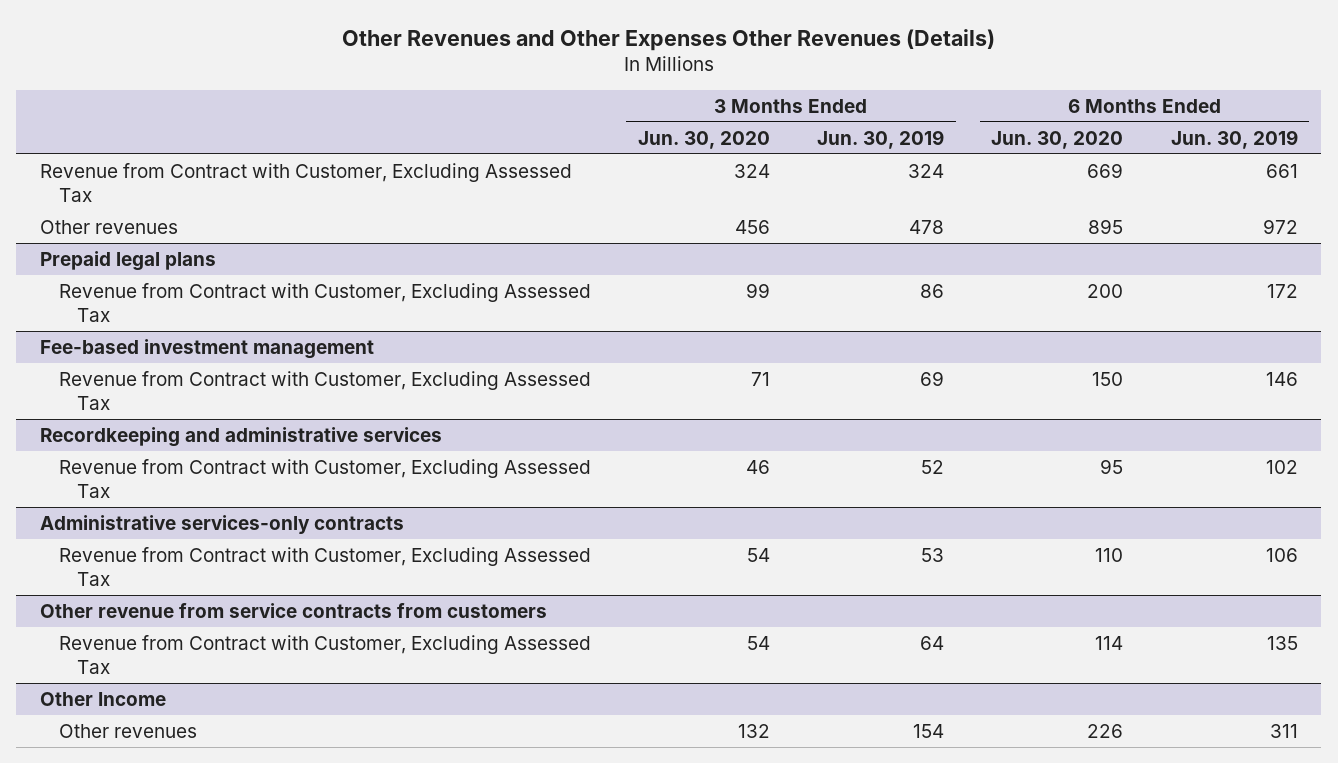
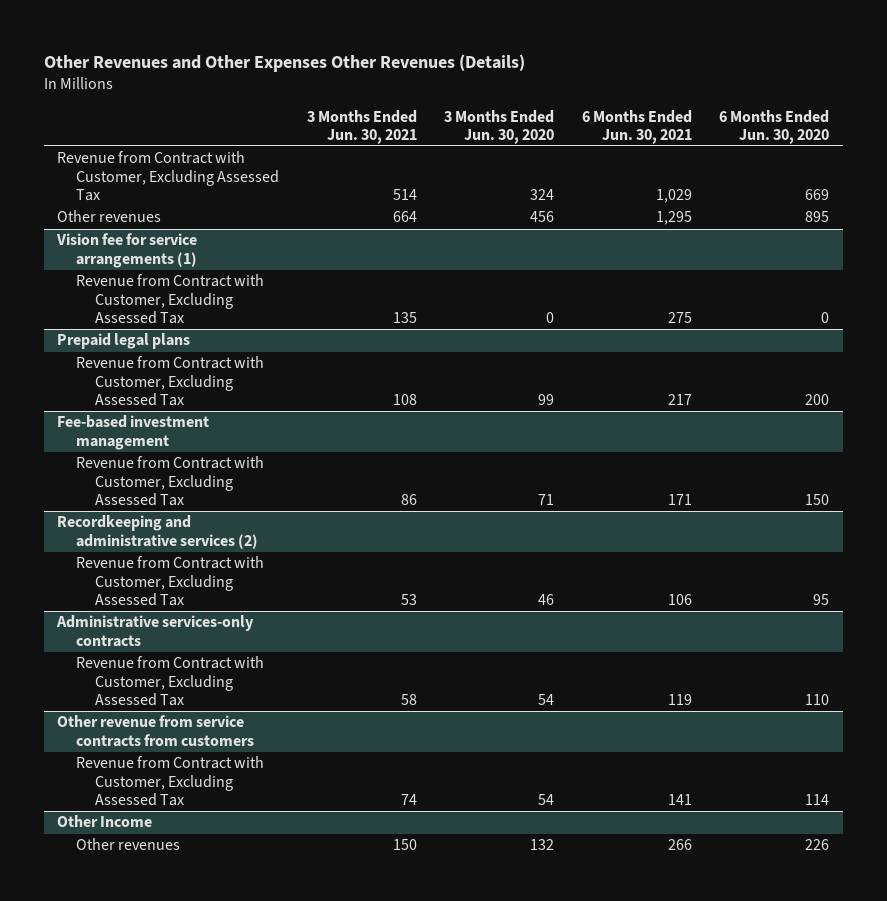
[817,129,945,149] Jun. 30, 2019 -> none
[1170,129,1298,149] Jun. 30, 2019 -> none
none -> [306,109,417,144] 3 Months Ended Jun. 30, 2021
none -> [581,109,692,144] 6 Months Ended Jun. 30, 2021
none -> [56,233,198,268] Vision fee for service arrangements (1)
none -> [75,274,264,325] Revenue from Contract with Customer, Excluding Assessed Tax
[40,426,443,447] Recordkeeping and administrative services -> [57,515,258,549] Recordkeeping and administrative services (2)

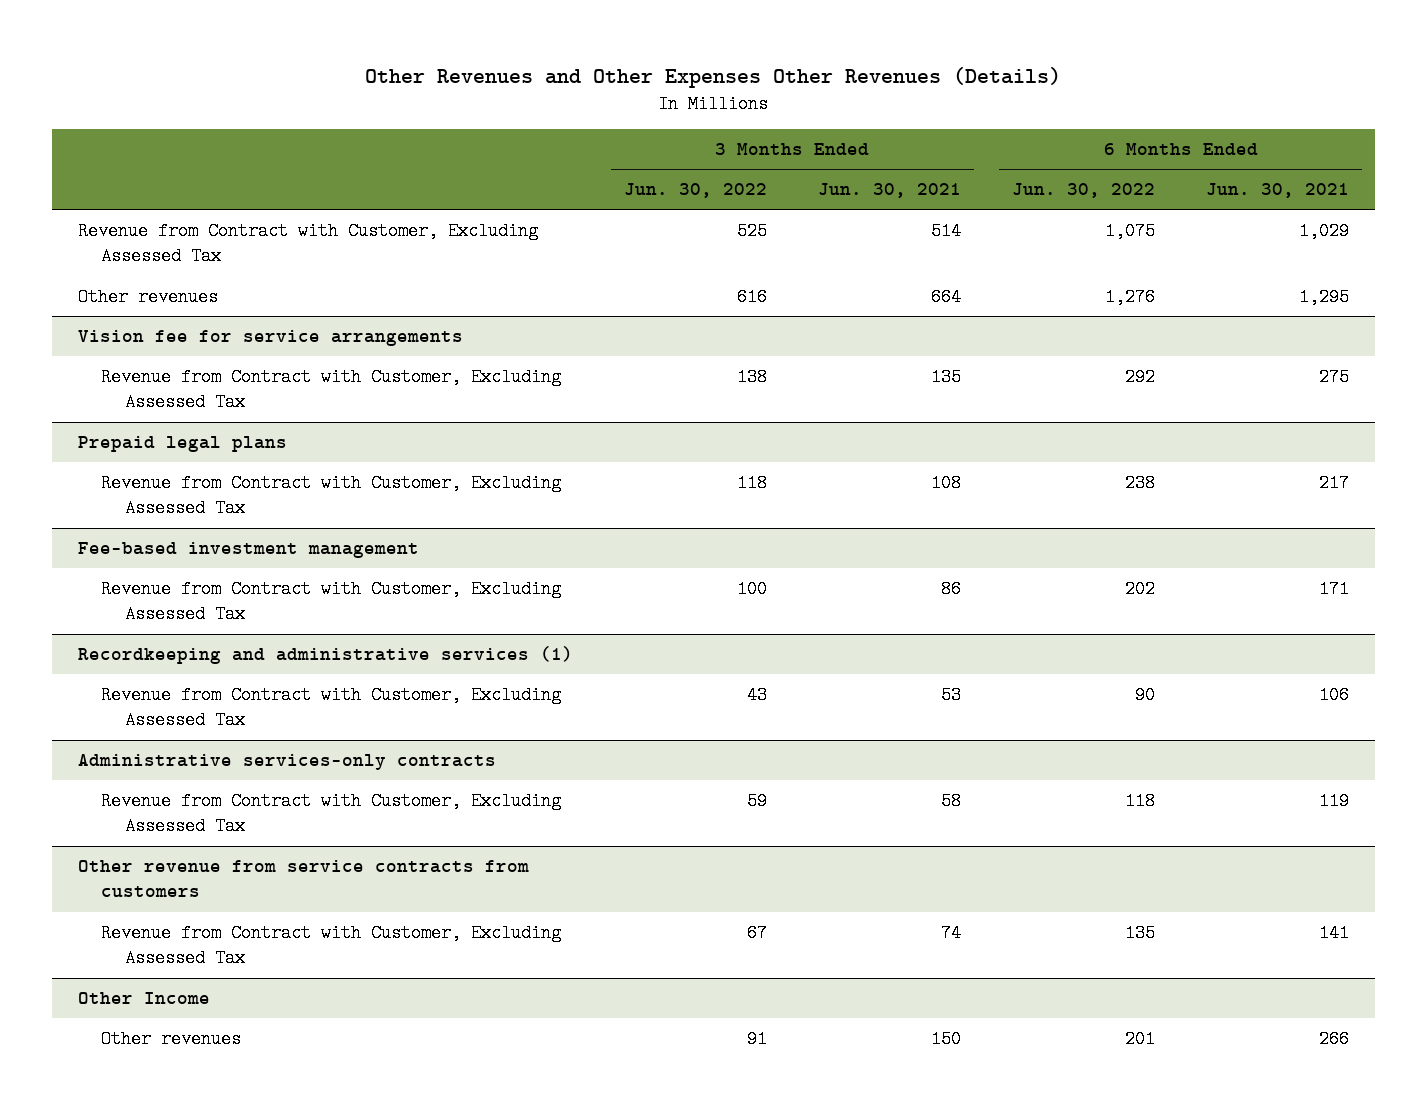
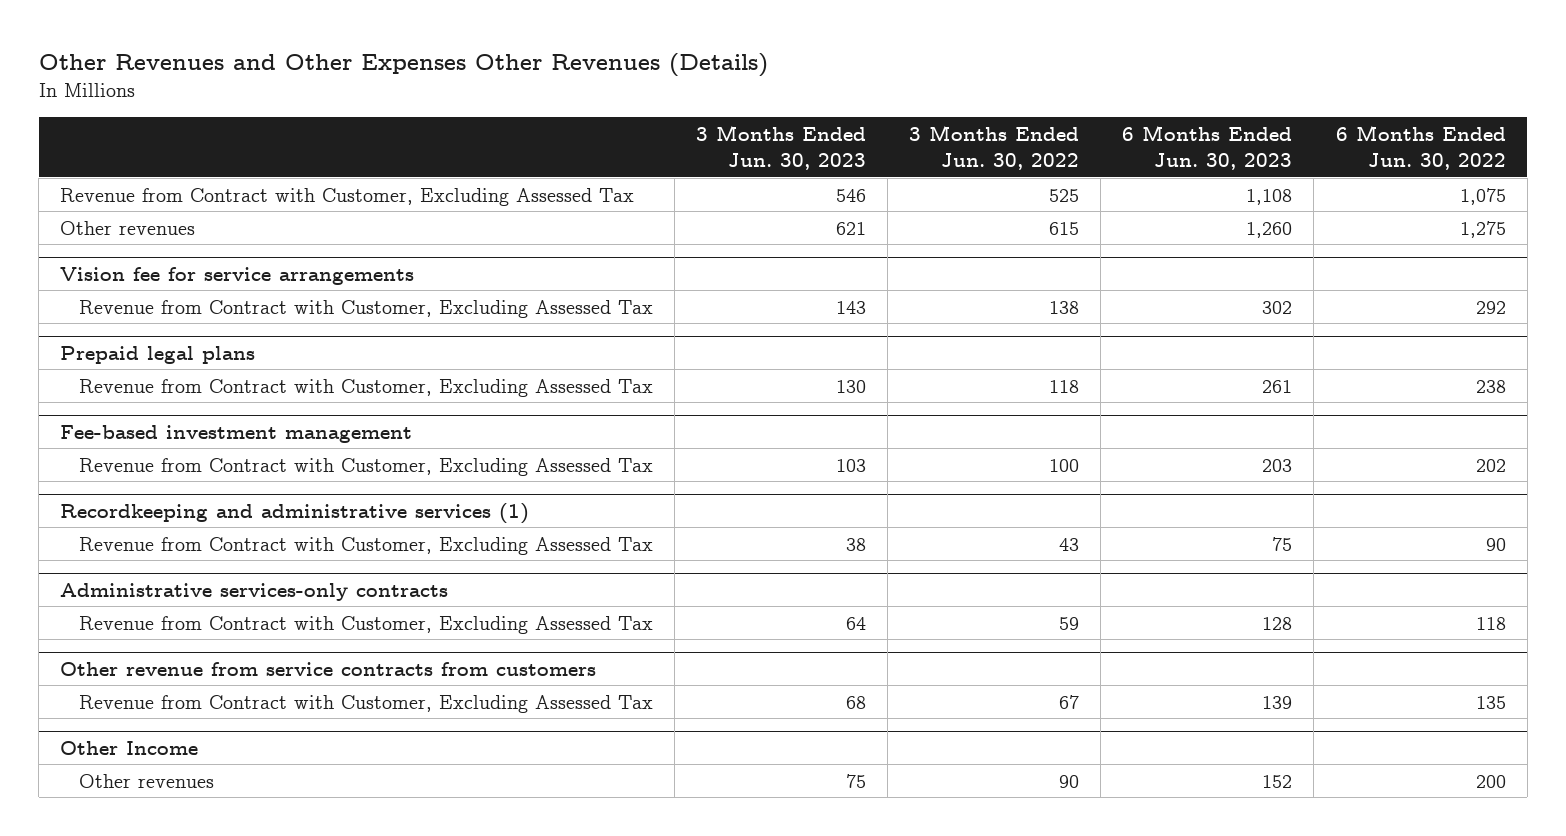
[817,183,961,199] Jun. 30, 2021 -> none
[1206,183,1350,199] Jun. 30, 2021 -> none
none -> [695,124,866,171] 3 Months Ended Jun. 30, 2023
none -> [1122,124,1293,171] 6 Months Ended Jun. 30, 2023
[736,288,767,307] 616 -> [1049,221,1080,235] 615
[1105,288,1156,307] 1,276 -> [1459,220,1506,238] 1,275
[746,1030,767,1049] 91 -> [1059,774,1080,788] 90
[1125,1030,1156,1049] 201 -> [1475,774,1506,788] 200

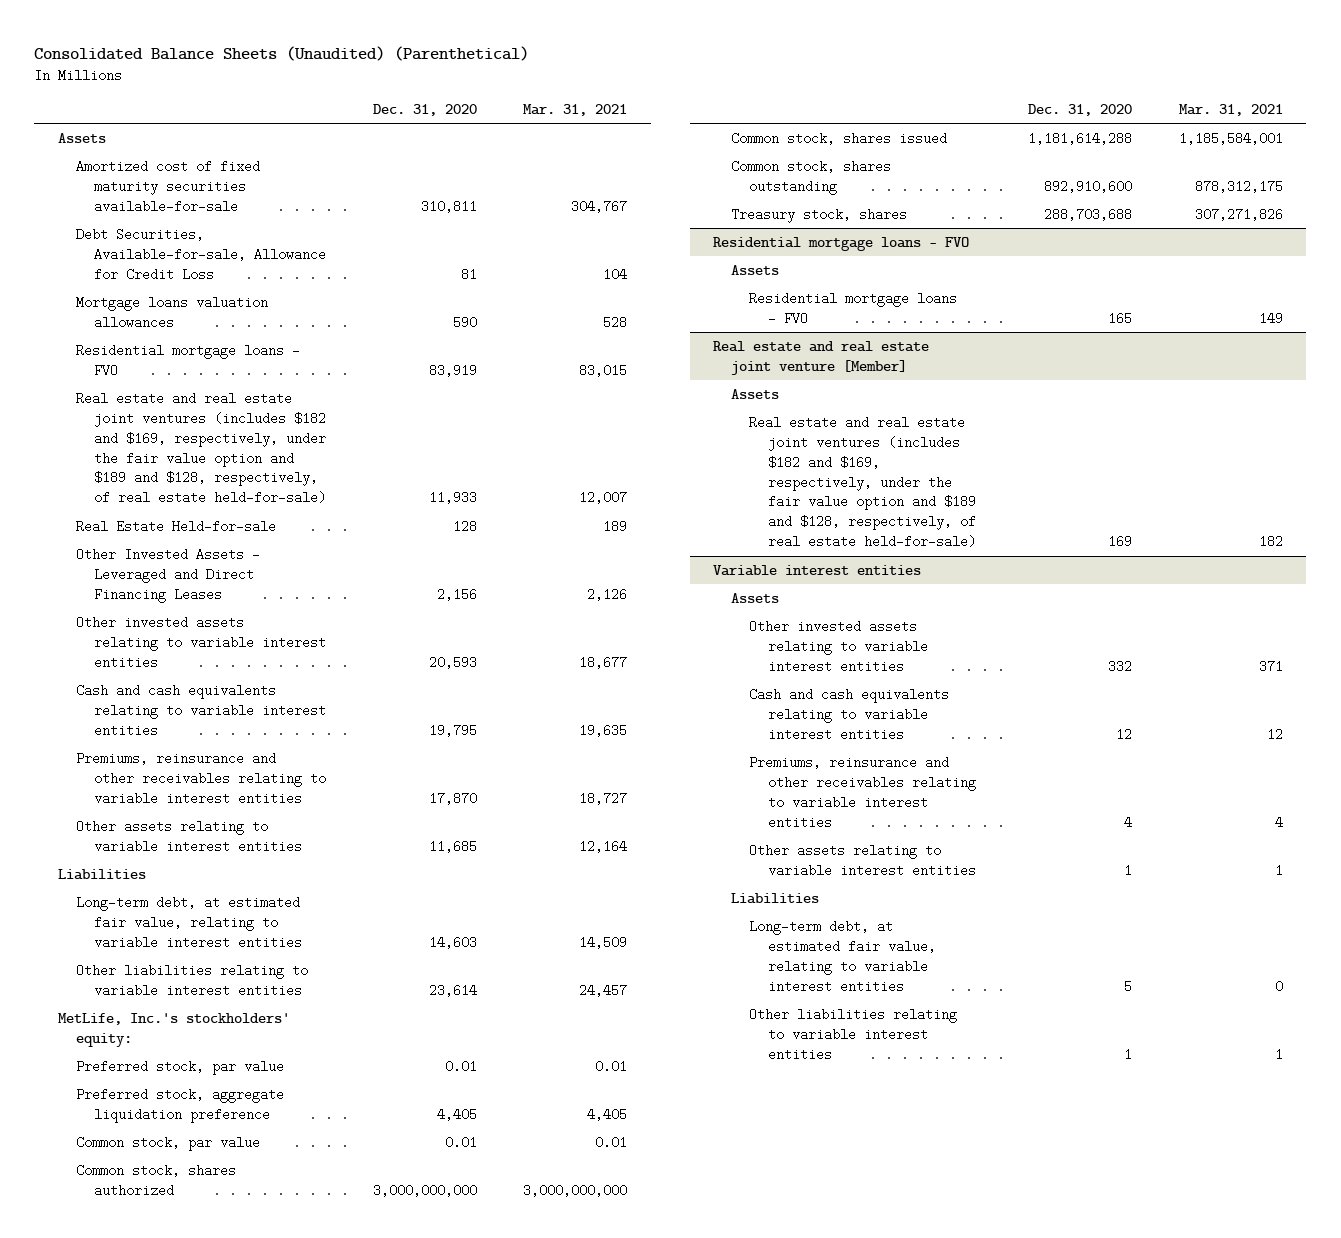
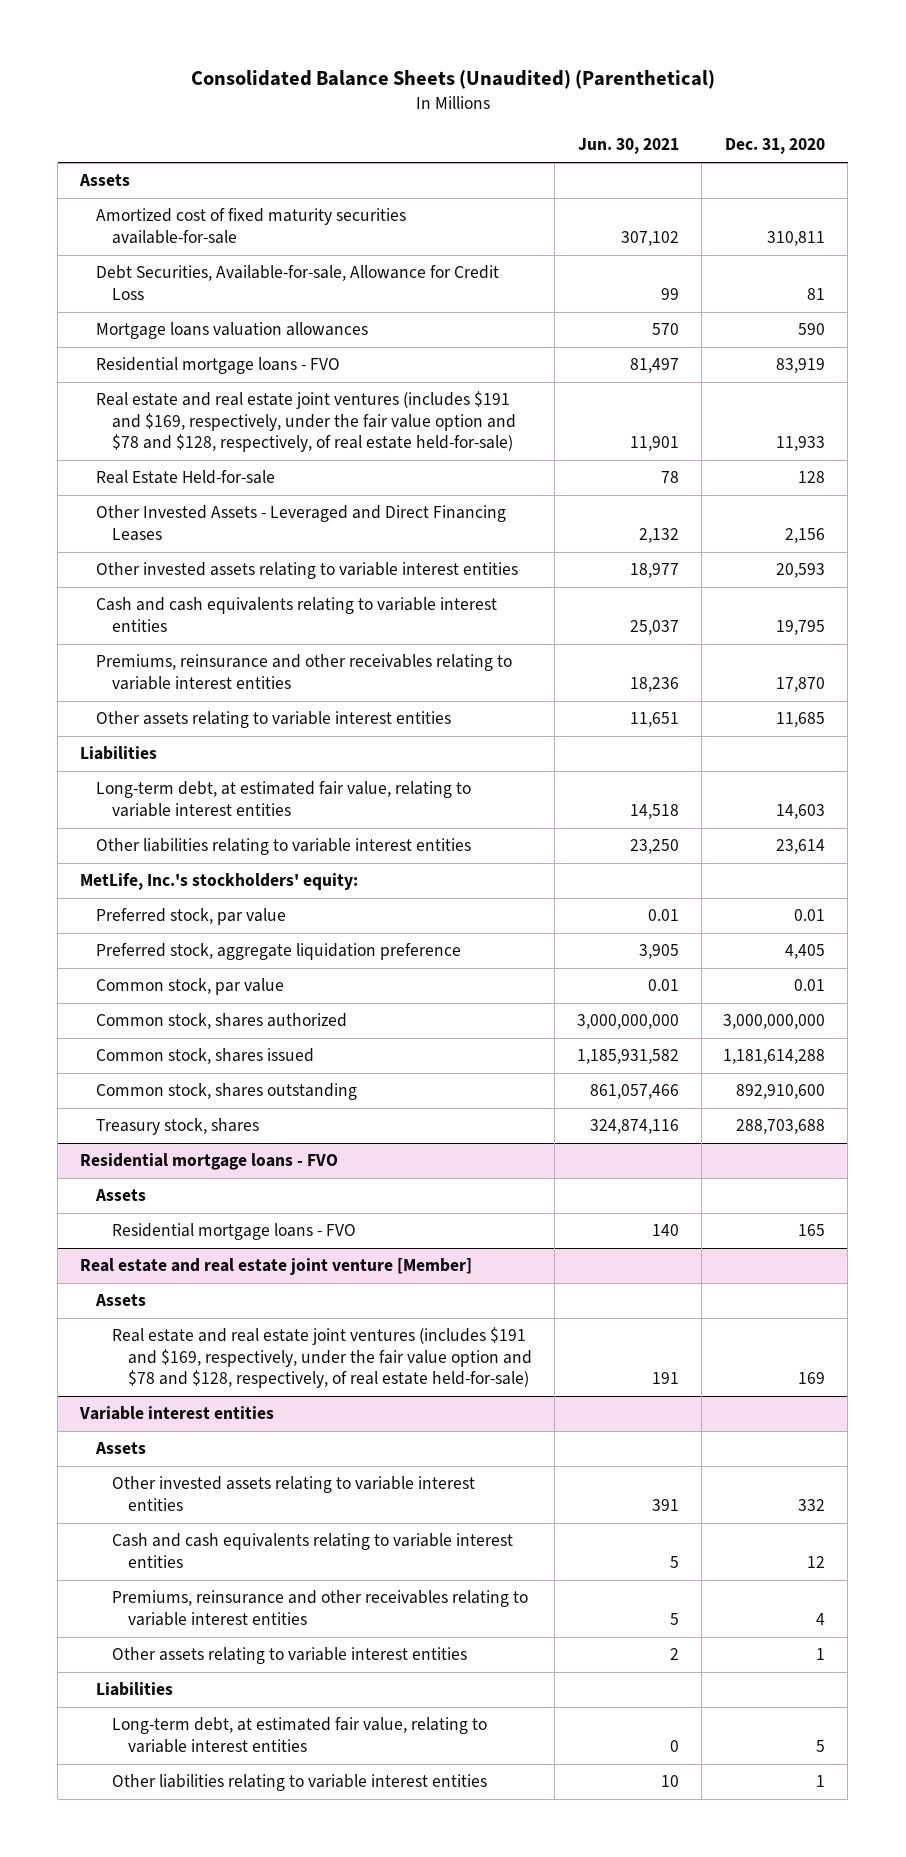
[523,104,628,117] Mar. 31, 2021 -> none
none -> [577,138,679,155] Jun. 30, 2021
[75,391,327,505] Real estate and real estate joint ventures (includes $182 and $169, respectively, under the fair value option and $189 and $128, respectively, of real estate held-for-sale) -> [96,391,516,453] Real estate and real estate joint ventures (includes $191 and $169, respectively, under the fair value option and $78 and $128, respectively, of real estate held-for-sale)
[749,415,976,549] Real estate and real estate joint ventures (includes $182 and $169, respectively, under the fair value option and $189 and $128, respectively, of real estate held-for-sale) -> [111,1327,532,1389] Real estate and real estate joint ventures (includes $191 and $169, respectively, under the fair value option and $78 and $128, respectively, of real estate held-for-sale)

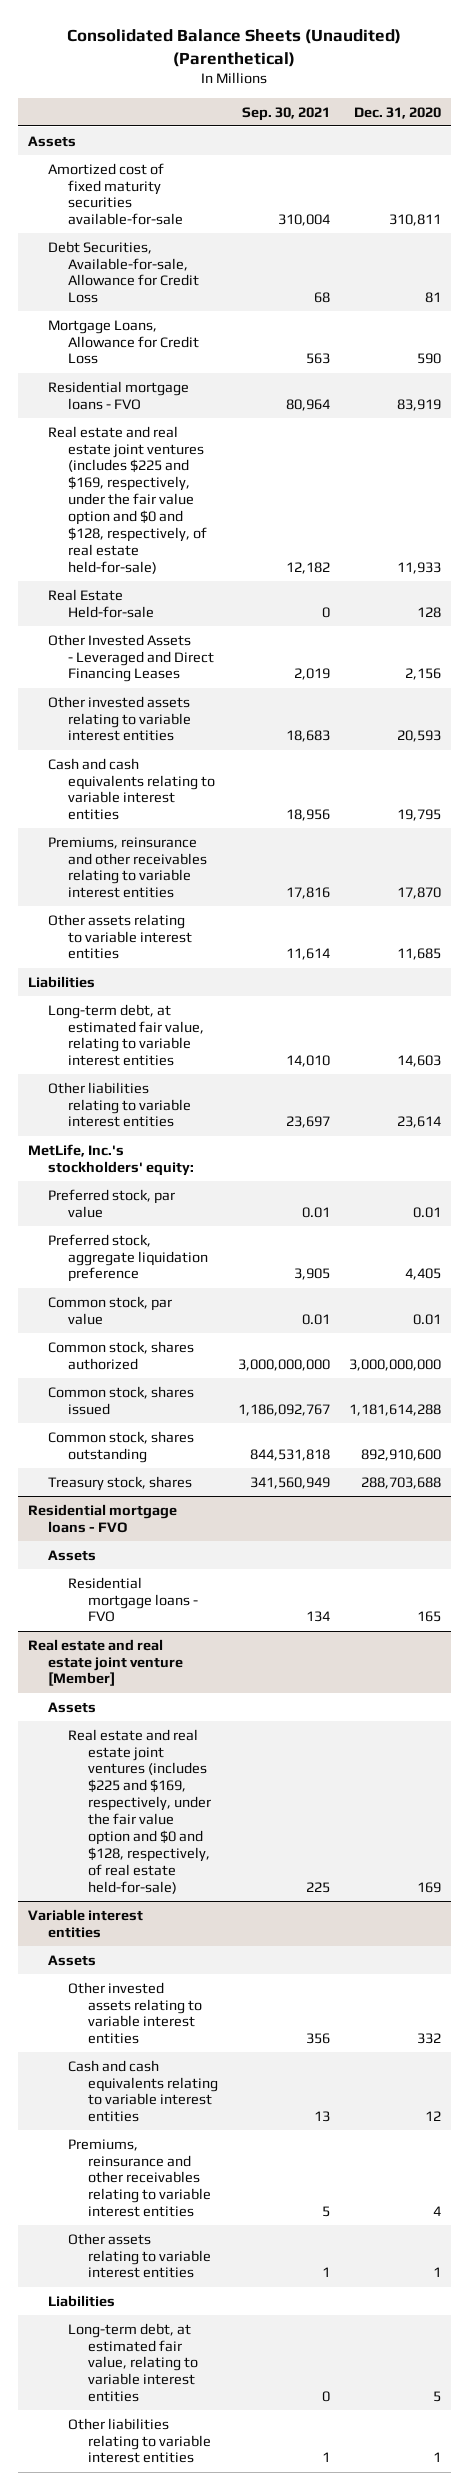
[577,138,679,155] Jun. 30, 2021 -> none
none -> [241,106,330,121] Sep. 30, 2021
[96,322,369,340] Mortgage loans valuation allowances -> none
none -> [47,319,200,365] Mortgage Loans, Allowance for Credit Loss
[96,391,516,453] Real estate and real estate joint ventures (includes $191 and $169, respectively, under the fair value option and $78 and $128, respectively, of real estate held-for-sale) -> [47,425,208,574] Real estate and real estate joint ventures (includes $225 and $169, respectively, under the fair value option and $0 and $128, respectively, of real estate held-for-sale)
[111,1327,532,1389] Real estate and real estate joint ventures (includes $191 and $169, respectively, under the fair value option and $78 and $128, respectively, of real estate held-for-sale) -> [68,1728,212,1894] Real estate and real estate joint ventures (includes $225 and $169, respectively, under the fair value option and $0 and $128, respectively, of real estate held-for-sale)

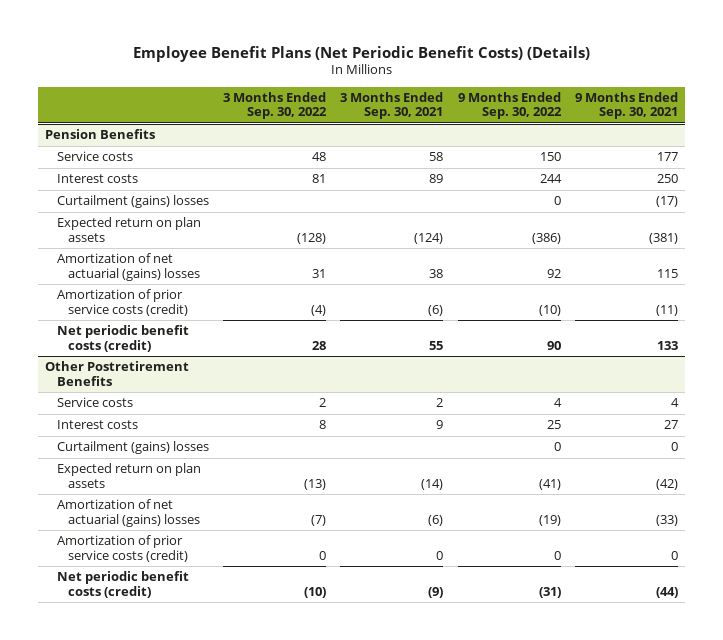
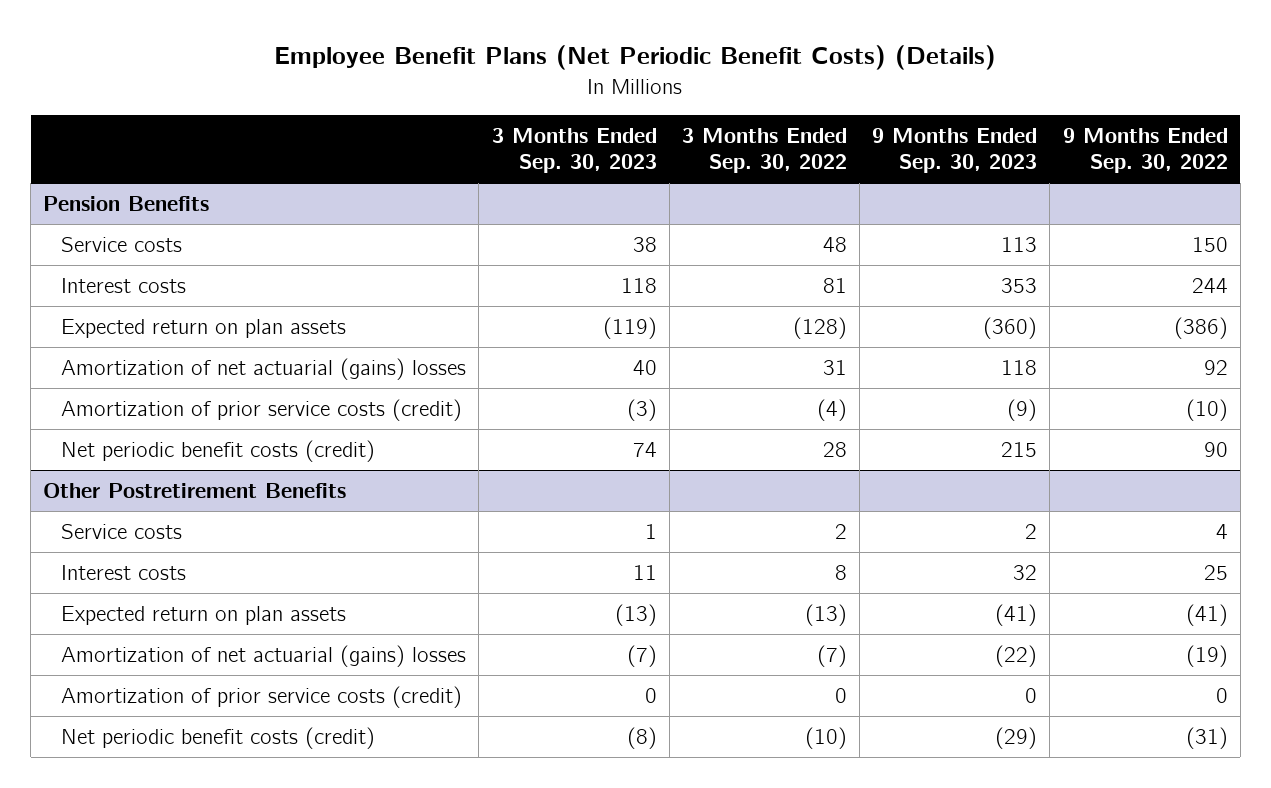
[340,92,444,120] 3 Months Ended Sep. 30, 2021 -> none
[574,92,678,120] 9 Months Ended Sep. 30, 2021 -> none
none -> [491,128,657,174] 3 Months Ended Sep. 30, 2023
none -> [872,128,1038,174] 9 Months Ended Sep. 30, 2023
[56,195,209,209] Curtailment (gains) losses -> none
[56,441,209,455] Curtailment (gains) losses -> none

